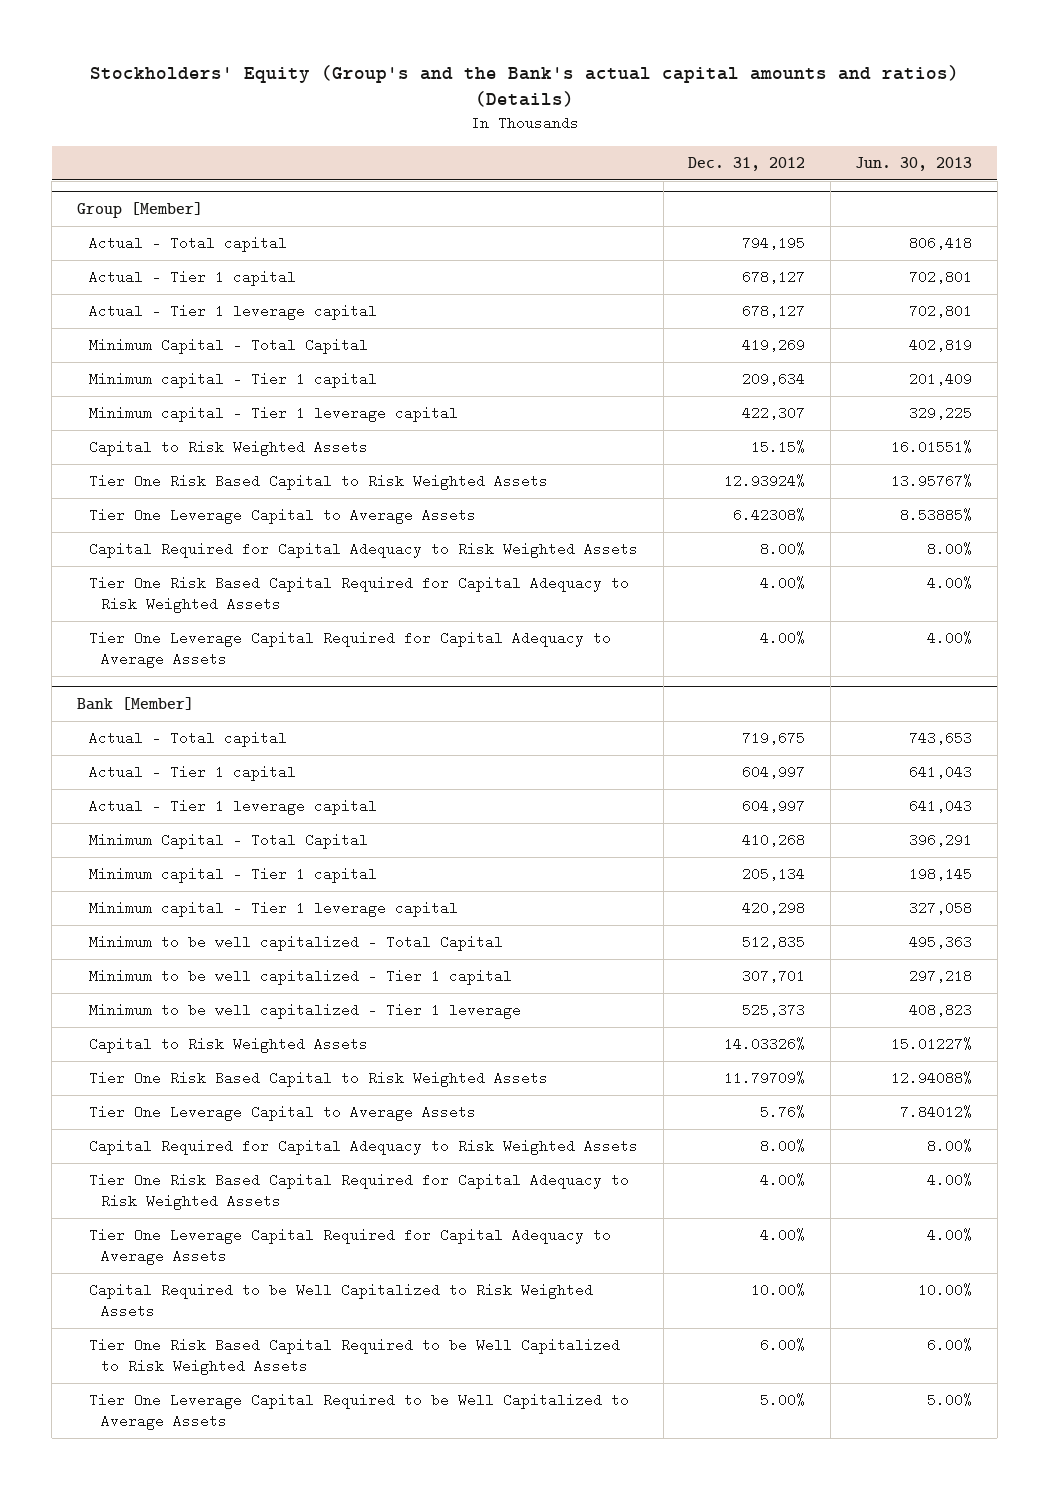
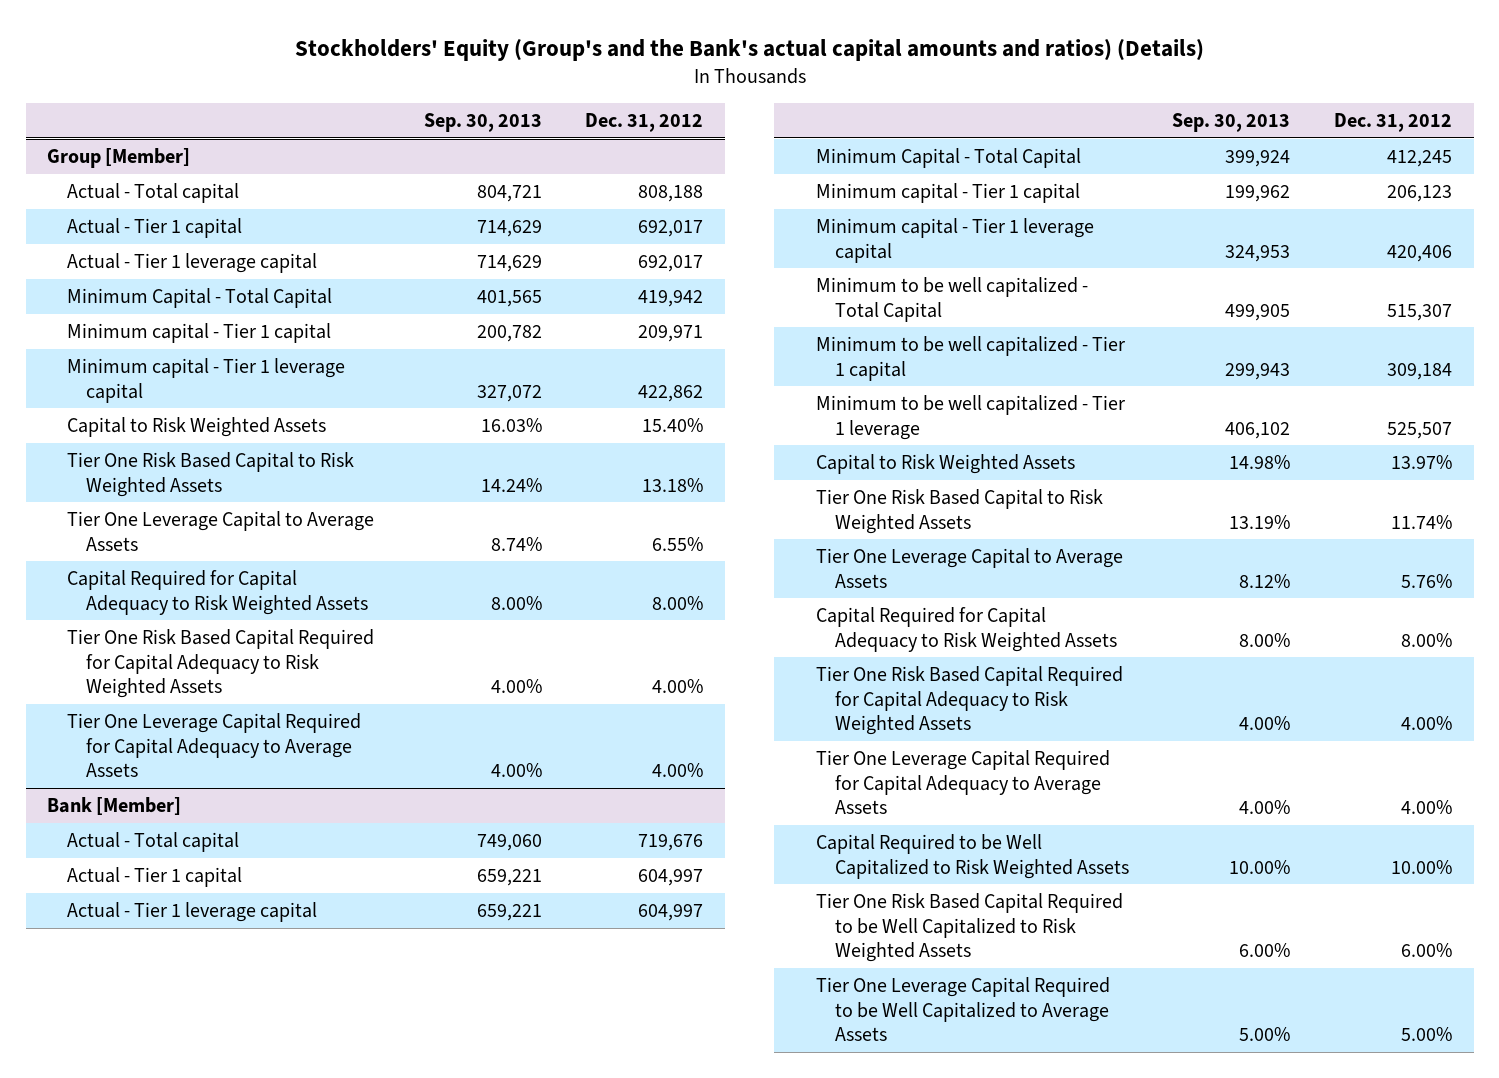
[855,156,973,171] Jun. 30, 2013 -> none
none -> [423,112,542,132] Sep. 30, 2013
[742,236,806,251] 794,195 -> [638,184,704,202] 808,188
[742,270,806,285] 678,127 -> [638,219,704,237] 692,017
[742,304,806,319] 678,127 -> [638,254,704,272] 692,017
[742,338,806,353] 419,269 -> [638,289,704,307] 419,942
[742,372,806,387] 209,634 -> [638,324,704,342] 209,971
[742,406,806,421] 422,307 -> [638,384,704,402] 422,862
[751,440,806,455] 15.15% -> [642,417,704,432] 15.40%
[724,474,806,489] 12.93924% -> [642,477,704,492] 13.18%
[733,508,806,523] 6.42308% -> [652,536,704,551] 6.55%
[742,731,806,746] 719,675 -> [638,833,704,851] 719,676
[742,833,806,848] 410,268 -> [1387,149,1453,167] 412,245
[742,867,806,882] 205,134 -> [1387,184,1453,202] 206,123
[742,901,806,916] 420,298 -> [1387,244,1453,262] 420,406
[742,935,806,950] 512,835 -> [1387,303,1453,321] 515,307
[742,969,806,984] 307,701 -> [1387,362,1453,380] 309,184
[742,1003,806,1018] 525,373 -> [1387,421,1453,439] 525,507
[724,1037,806,1052] 14.03326% -> [1391,454,1453,469] 13.97%
[724,1071,806,1086] 11.79709% -> [1391,514,1453,529] 11.74%

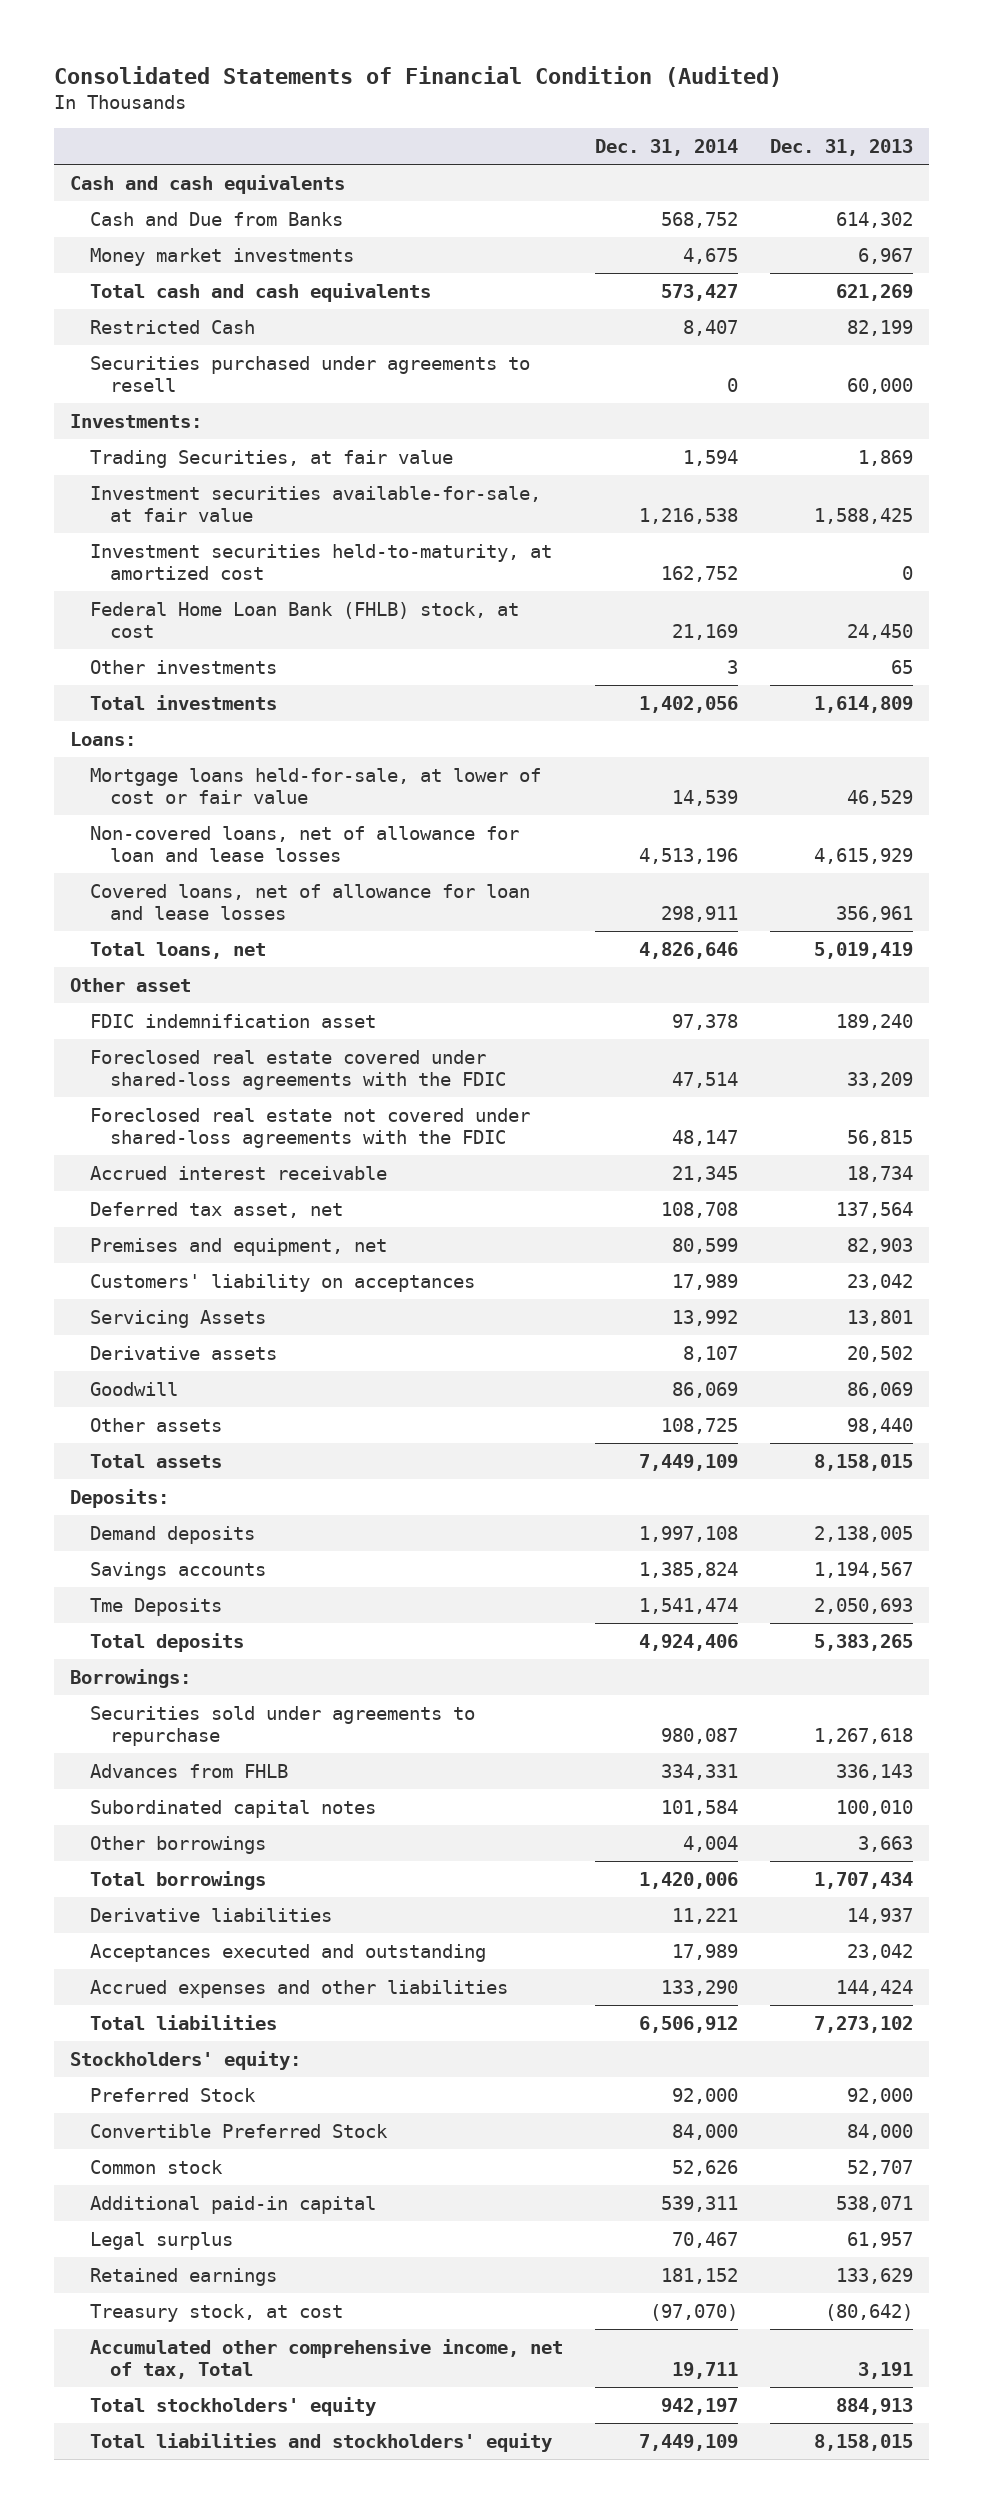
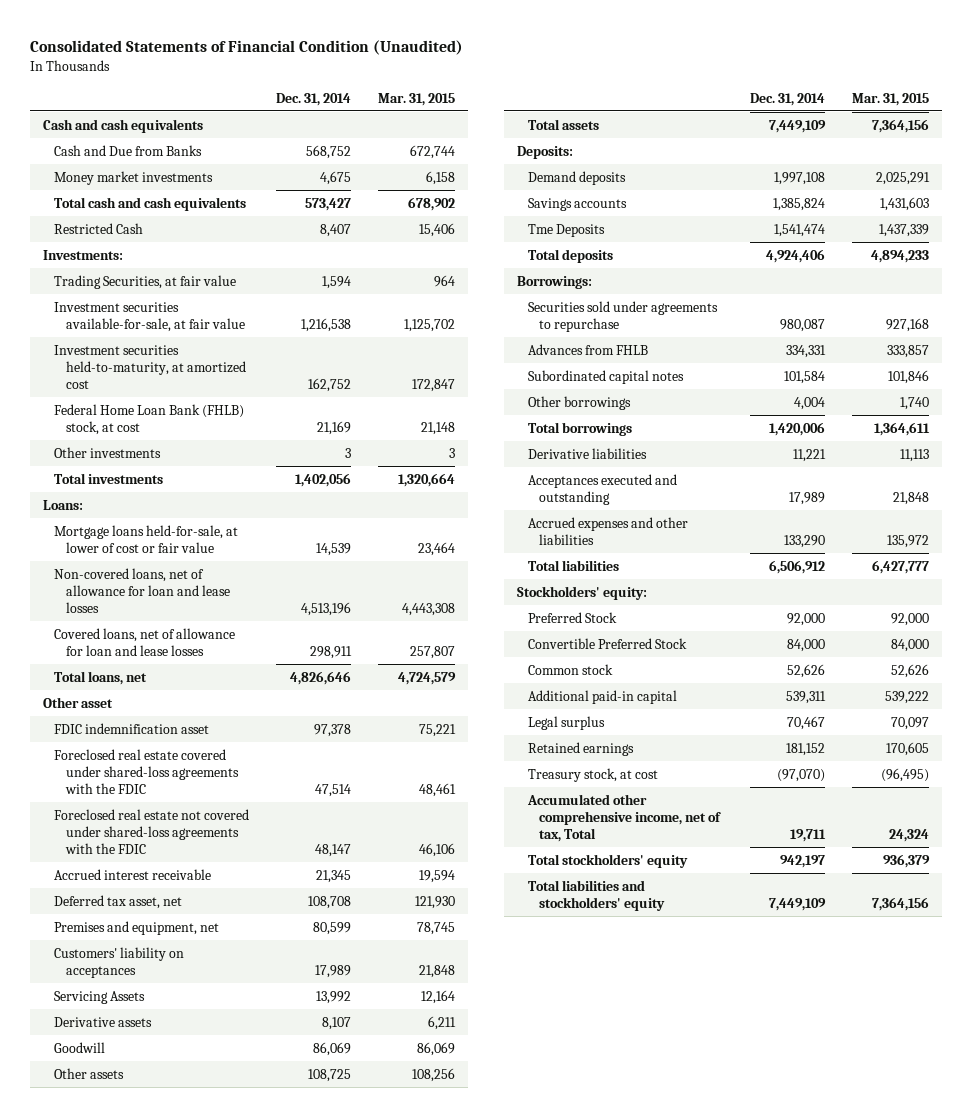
[54,65,783,87] Consolidated Statements of Financial Condition (Audited) -> [30,39,464,55] Consolidated Statements of Financial Condition (Unaudited)
[770,139,914,157] Dec. 31, 2013 -> none
none -> [378,92,456,106] Mar. 31, 2015
[90,355,531,393] Securities purchased under agreements to resell -> none

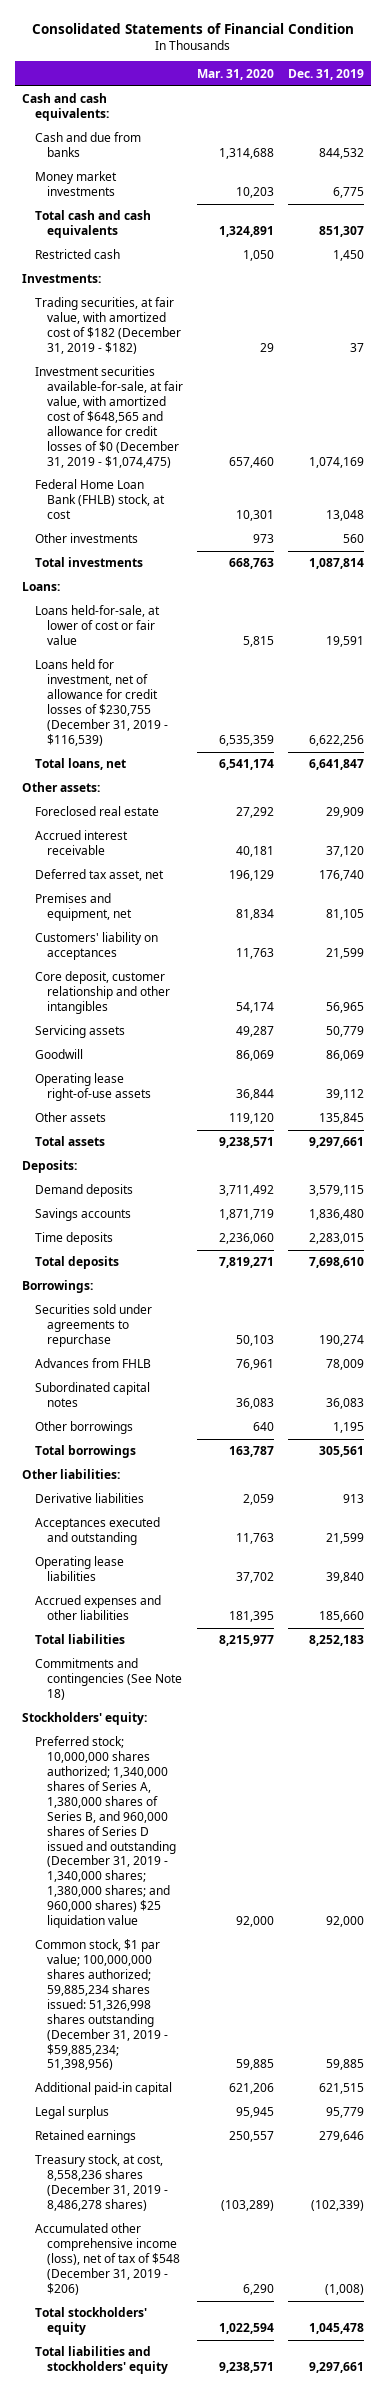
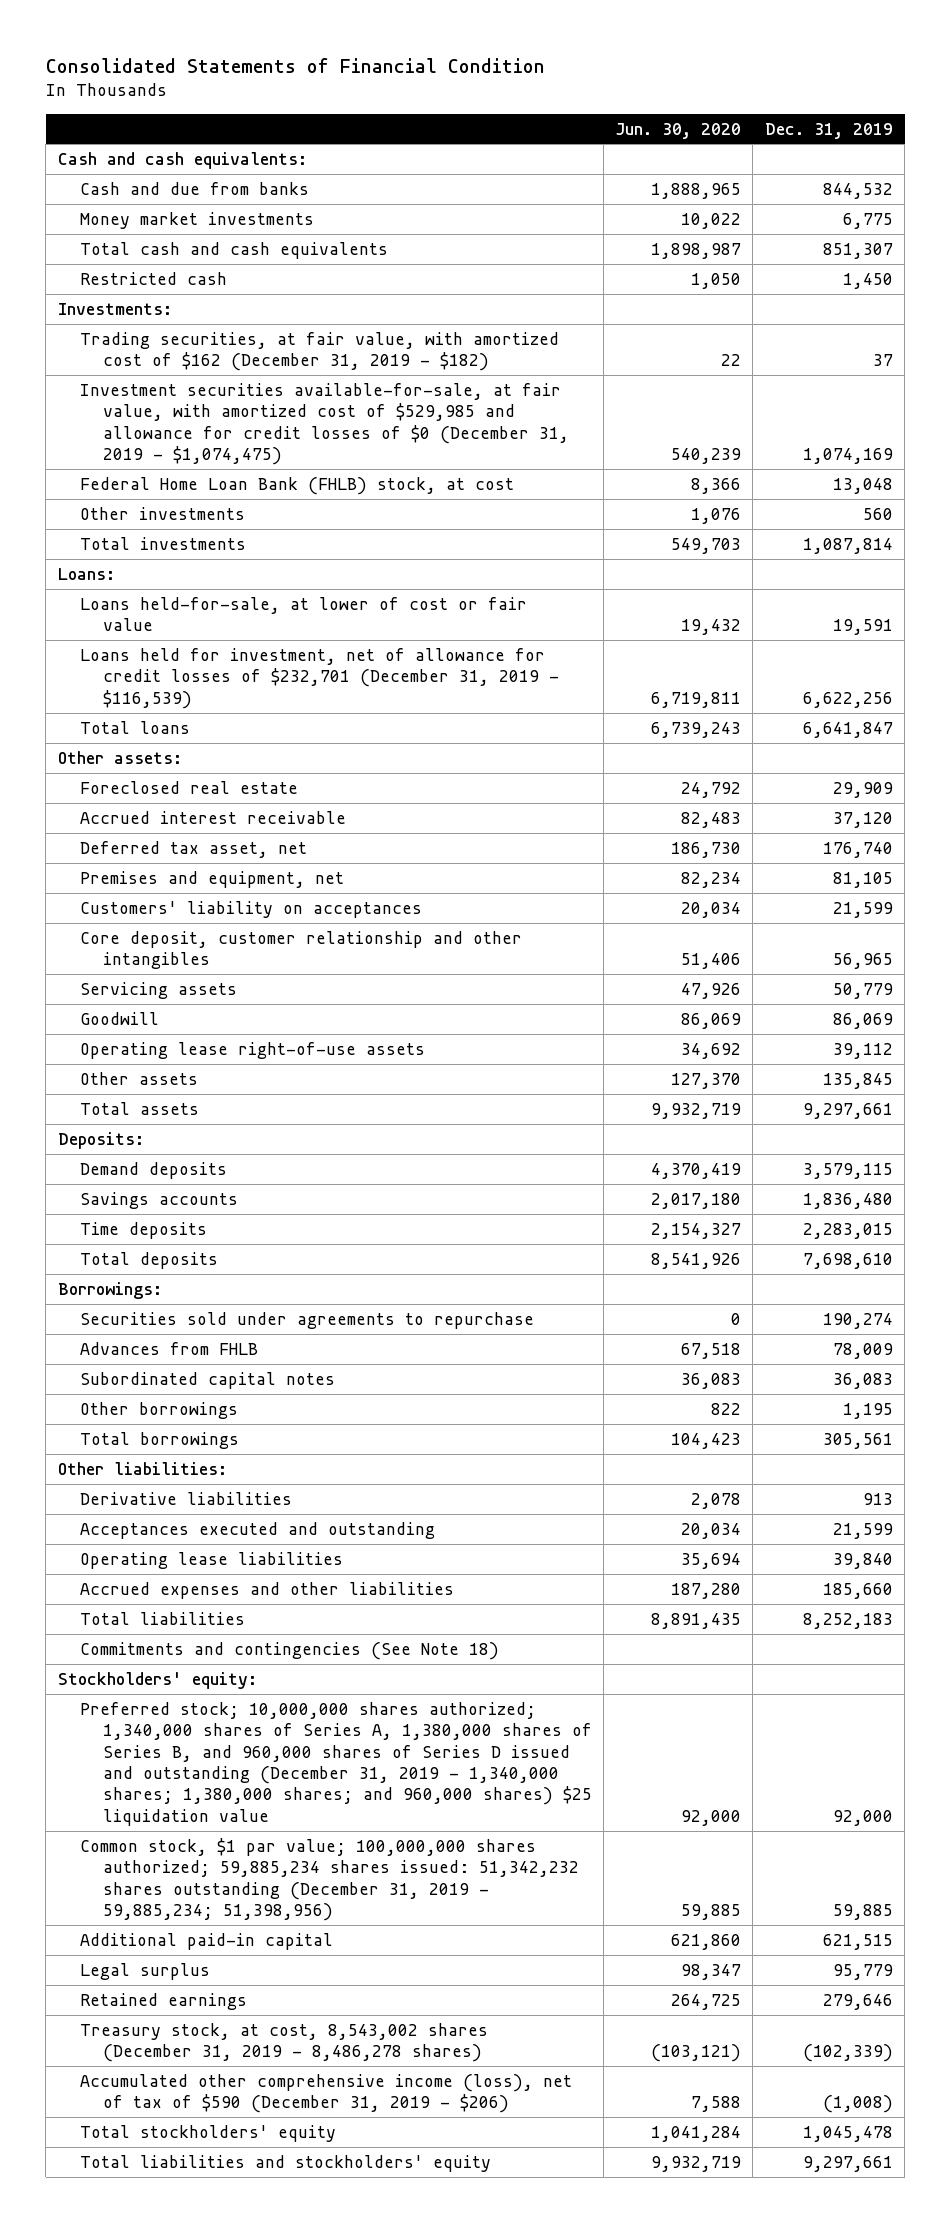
[196,68,274,80] Mar. 31, 2020 -> none
none -> [615,122,742,139] Jun. 30, 2020
[34,297,181,354] Trading securities, at fair value, with amortized cost of $182 (December 31, 2019 - $182) -> [80,331,560,372] Trading securities, at fair value, with amortized cost of $162 (December 31, 2019 - $182)
[34,366,183,468] Investment securities available-for-sale, at fair value, with amortized cost of $648,565 and allowance for credit losses of $0 (December 31, 2019 - $1,074,475) -> [80,382,569,465] Investment securities available-for-sale, at fair value, with amortized cost of $529,985 and allowance for credit losses of $0 (December 31, 2019 - $1,074,475)
[34,659,168,746] Loans held for investment, net of allowance for credit losses of $230,755 (December 31, 2019 - $116,539) -> [80,647,559,709] Loans held for investment, net of allowance for credit losses of $232,701 (December 31, 2019 - $116,539)
[34,758,126,771] Total loans, net -> [80,720,191,734] Total loans
[34,1939,168,2071] Common stock, $1 par value; 100,000,000 shares authorized; 59,885,234 shares issued: 51,326,998 shares outstanding (December 31, 2019 - $59,885,234; 51,398,956) -> [80,1837,579,1921] Common stock, $1 par value; 100,000,000 shares authorized; 59,885,234 shares issued: 51,342,232 shares outstanding (December 31, 2019 - 59,885,234; 51,398,956)
[34,2154,168,2211] Treasury stock, at cost, 8,558,236 shares (December 31, 2019 - 8,486,278 shares) -> [80,2022,489,2063] Treasury stock, at cost, 8,543,002 shares (December 31, 2019 - 8,486,278 shares)
[34,2223,180,2295] Accumulated other comprehensive income (loss), net of tax of $548 (December 31, 2019 - $206) -> [80,2073,573,2114] Accumulated other comprehensive income (loss), net of tax of $590 (December 31, 2019 - $206)

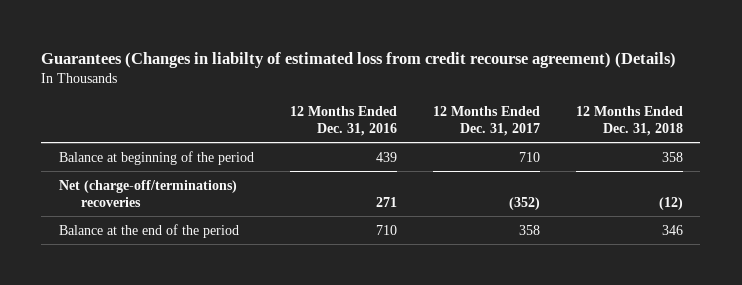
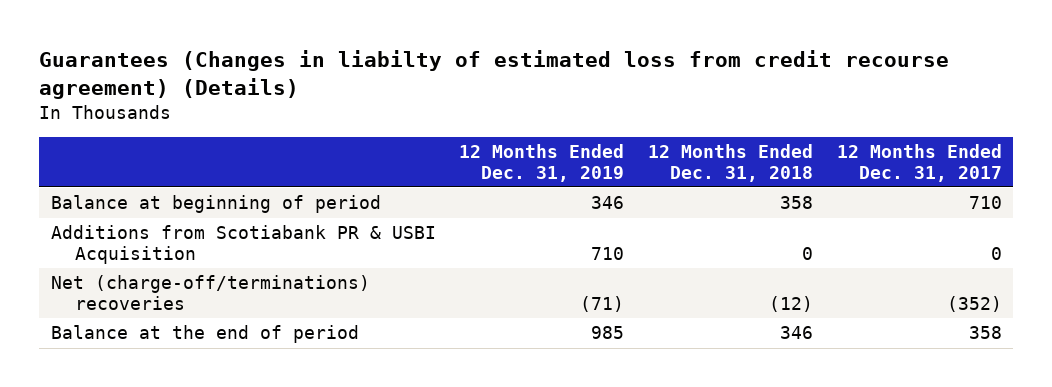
[290,105,398,136] 12 Months Ended Dec. 31, 2016 -> none
none -> [459,143,625,182] 12 Months Ended Dec. 31, 2019
[59,150,255,165] Balance at beginning of the period -> [50,195,381,214] Balance at beginning of period
none -> [50,225,436,264] Additions from Scotiabank PR & USBI Acquisition
[59,223,240,238] Balance at the end of the period -> [50,325,359,344] Balance at the end of period

